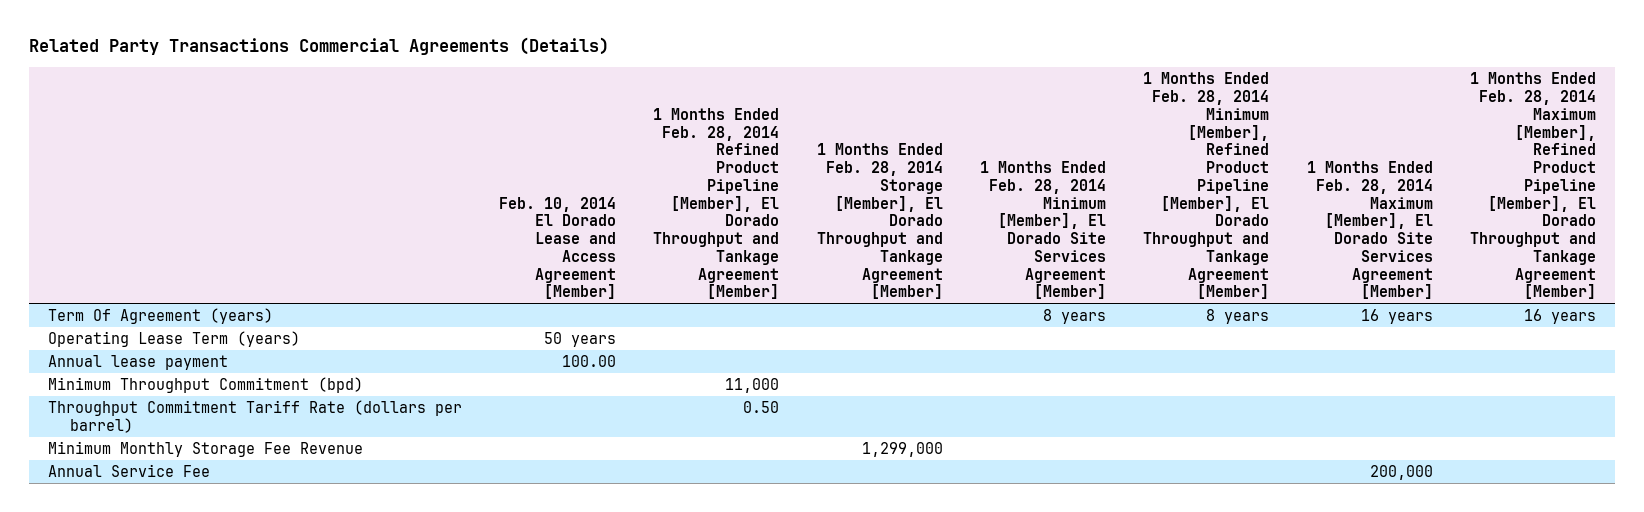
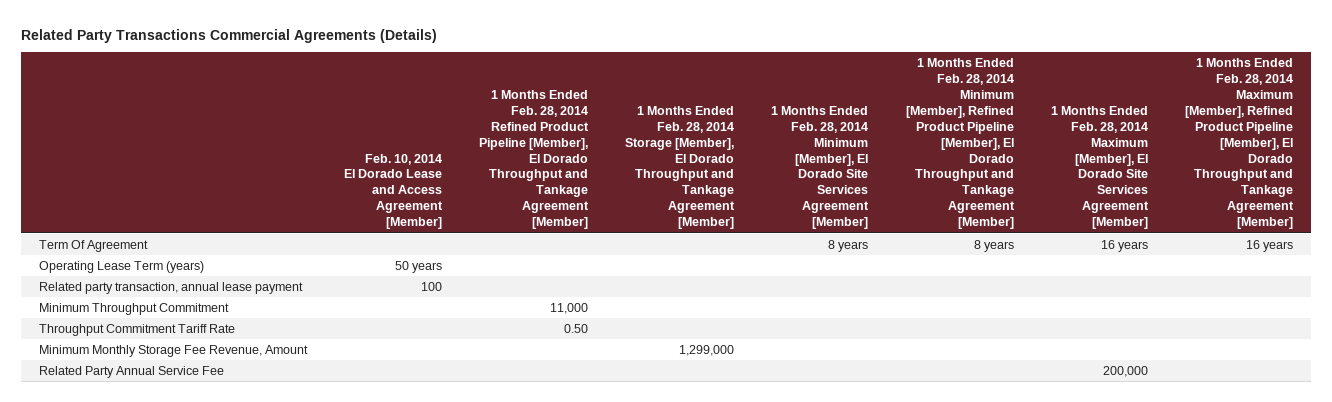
[47,308,273,325] Term Of Agreement (years) -> [39,239,149,252] Term Of Agreement
[47,355,228,371] Annual lease payment -> [39,281,304,294] Related party transaction, annual lease payment
[562,355,617,368] 100.00 -> [421,281,443,291] 100
[47,377,363,394] Minimum Throughput Commitment (bpd) -> [39,302,230,315] Minimum Throughput Commitment
[47,400,462,433] Throughput Commitment Tariff Rate (dollars per barrel) -> [39,323,236,336] Throughput Commitment Tariff Rate
[47,441,363,458] Minimum Monthly Storage Fee Revenue -> [39,344,309,357] Minimum Monthly Storage Fee Revenue, Amount
[47,464,210,478] Annual Service Fee -> [39,365,225,378] Related Party Annual Service Fee

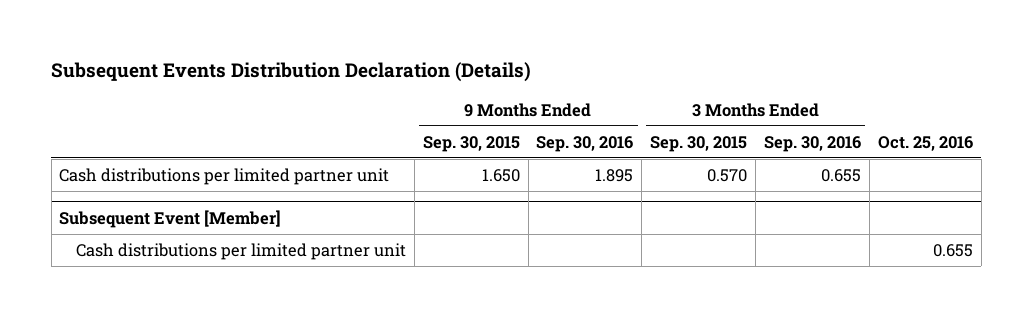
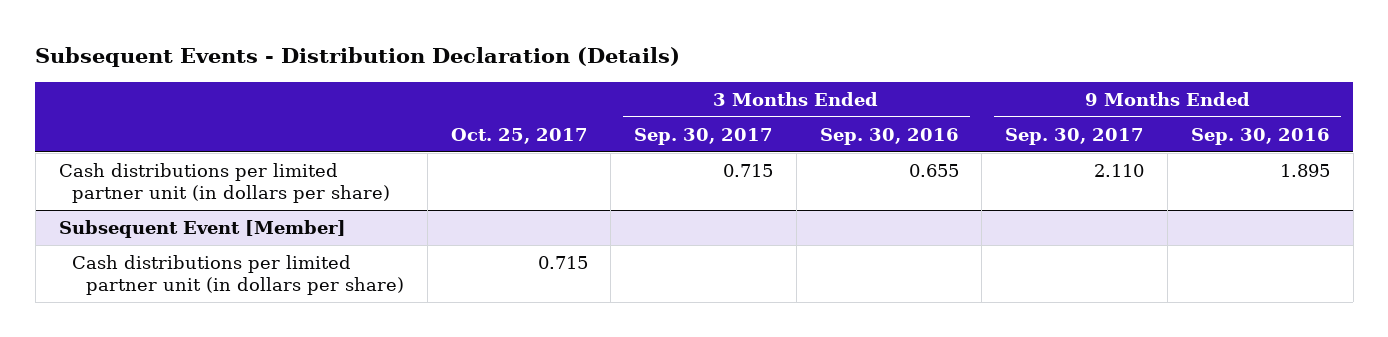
[51,61,532,82] Subsequent Events Distribution Declaration (Details) -> [35,47,681,68] Subsequent Events - Distribution Declaration (Details)
[422,135,520,152] Sep. 30, 2015 -> none
[650,135,748,152] Sep. 30, 2015 -> none
[877,135,973,151] Oct. 25, 2016 -> none
none -> [450,127,588,144] Oct. 25, 2017
none -> [634,127,774,145] Sep. 30, 2017
none -> [1005,127,1145,145] Sep. 30, 2017
[59,168,390,186] Cash distributions per limited partner unit -> [58,163,391,204] Cash distributions per limited partner unit (in dollars per share)
[75,243,406,261] Cash distributions per limited partner unit -> [72,255,405,296] Cash distributions per limited partner unit (in dollars per share)

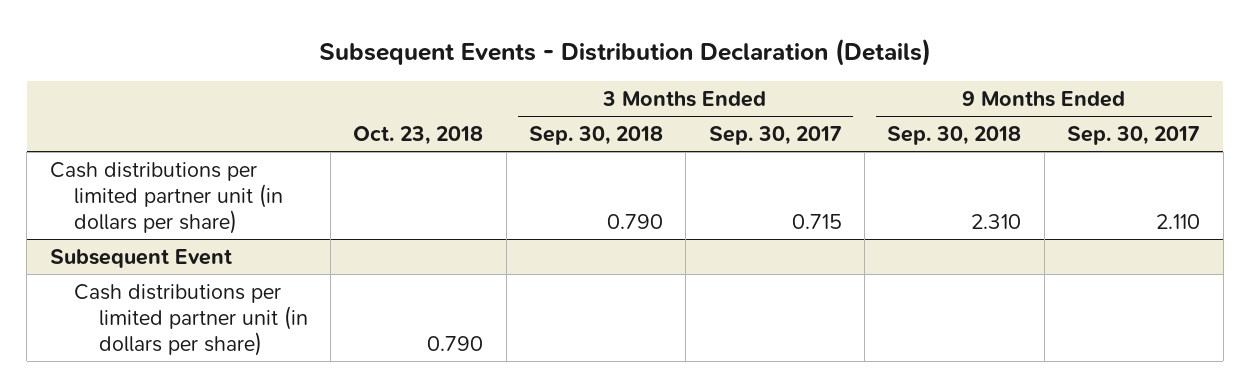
[450,127,588,144] Oct. 25, 2017 -> none
[819,127,959,145] Sep. 30, 2016 -> none
[1190,127,1330,145] Sep. 30, 2016 -> none
none -> [353,125,484,145] Oct. 23, 2018
none -> [529,125,664,145] Sep. 30, 2018
none -> [887,125,1022,145] Sep. 30, 2018
[58,220,346,239] Subsequent Event [Member] -> [49,248,232,268] Subsequent Event

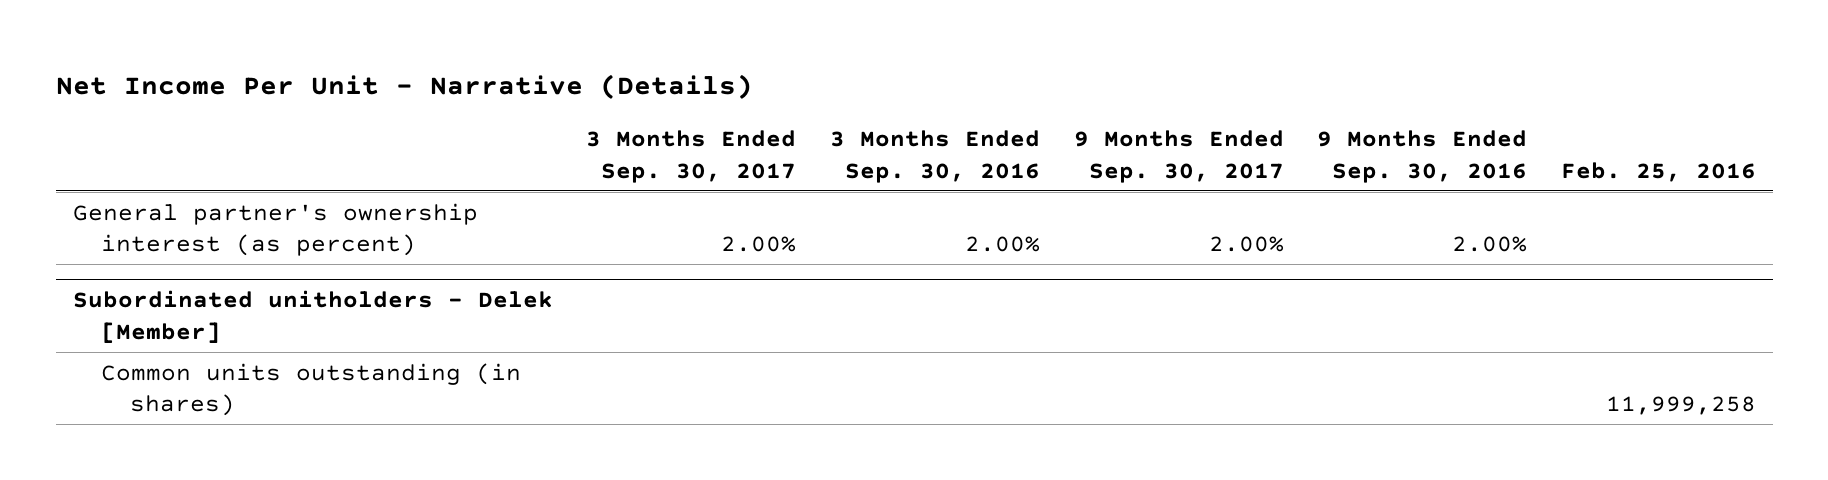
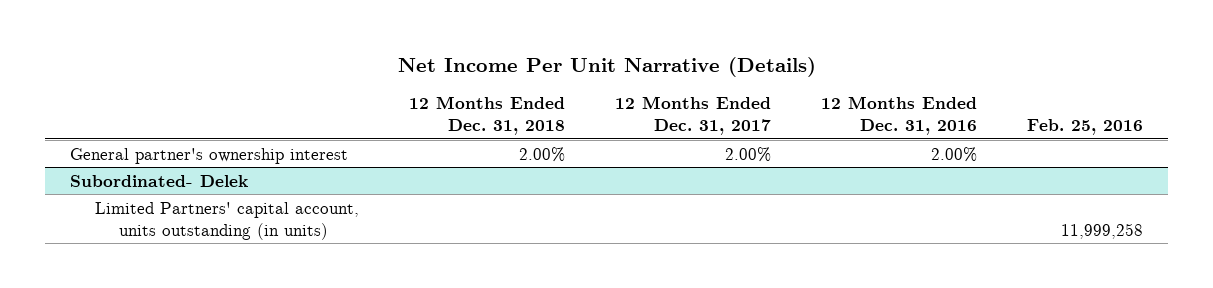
[55,73,753,99] Net Income Per Unit - Narrative (Details) -> [397,57,816,78] Net Income Per Unit Narrative (Details)
[586,129,797,183] 3 Months Ended Sep. 30, 2017 -> none
[829,129,1040,183] 3 Months Ended Sep. 30, 2016 -> none
[1073,129,1284,183] 9 Months Ended Sep. 30, 2017 -> none
[1317,129,1528,183] 9 Months Ended Sep. 30, 2016 -> none
none -> [408,95,565,135] 12 Months Ended Dec. 31, 2018
none -> [614,95,771,135] 12 Months Ended Dec. 31, 2017
none -> [820,95,977,135] 12 Months Ended Dec. 31, 2016
[72,290,553,344] Subordinated unitholders - Delek [Member] -> none
[101,362,522,417] Common units outstanding (in shares) -> none
[72,202,478,257] General partner's ownership interest (as percent) -> [70,147,349,164] General partner's ownership interest
none -> [70,174,249,187] Subordinated- Delek
none -> [94,201,359,240] Limited Partners' capital account, units outstanding (in units)

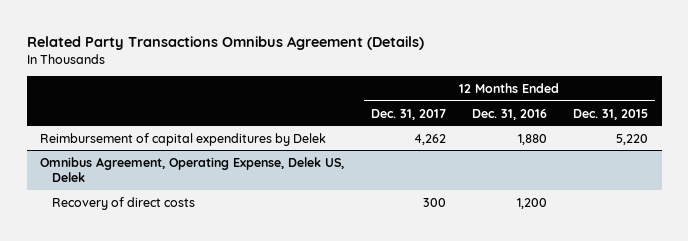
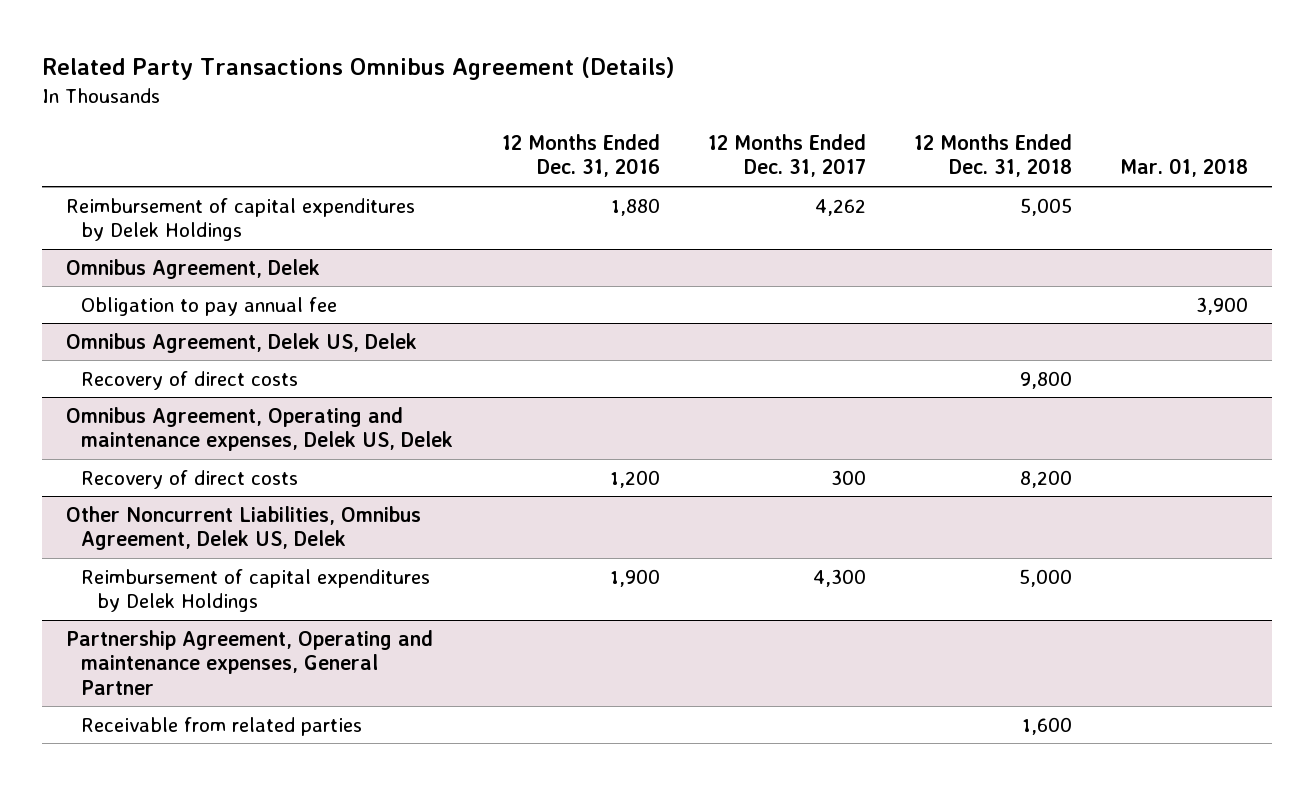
[573,108,649,120] Dec. 31, 2015 -> none
none -> [913,133,1072,178] 12 Months Ended Dec. 31, 2018
none -> [1120,158,1249,178] Mar. 01, 2018
[40,132,327,146] Reimbursement of capital expenditures by Delek -> [66,197,416,242] Reimbursement of capital expenditures by Delek Holdings
none -> [66,258,321,279] Omnibus Agreement, Delek
none -> [81,296,338,316] Obligation to pay annual fee
none -> [66,332,418,353] Omnibus Agreement, Delek US, Delek
none -> [81,370,299,390] Recovery of direct costs
[40,156,345,183] Omnibus Agreement, Operating Expense, Delek US, Delek -> [66,406,454,452] Omnibus Agreement, Operating and maintenance expenses, Delek US, Delek
none -> [66,505,422,551] Other Noncurrent Liabilities, Omnibus Agreement, Delek US, Delek
none -> [81,568,431,613] Reimbursement of capital expenditures by Delek Holdings
none -> [66,629,434,695] Partnership Agreement, Operating and maintenance expenses, General Partner
none -> [81,716,363,736] Receivable from related parties

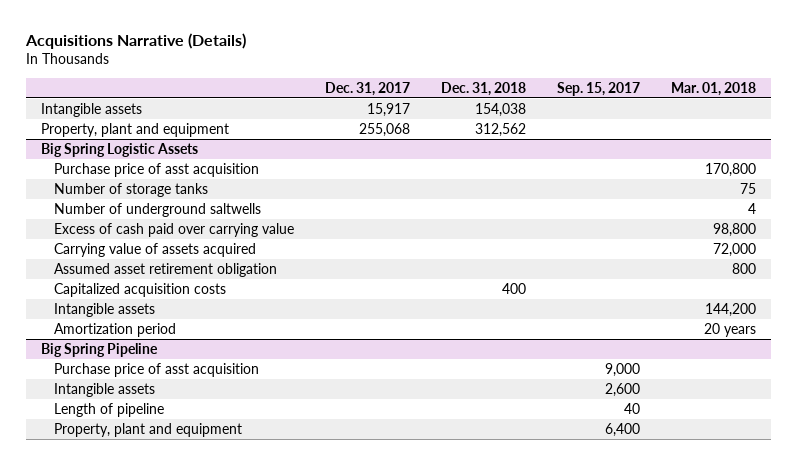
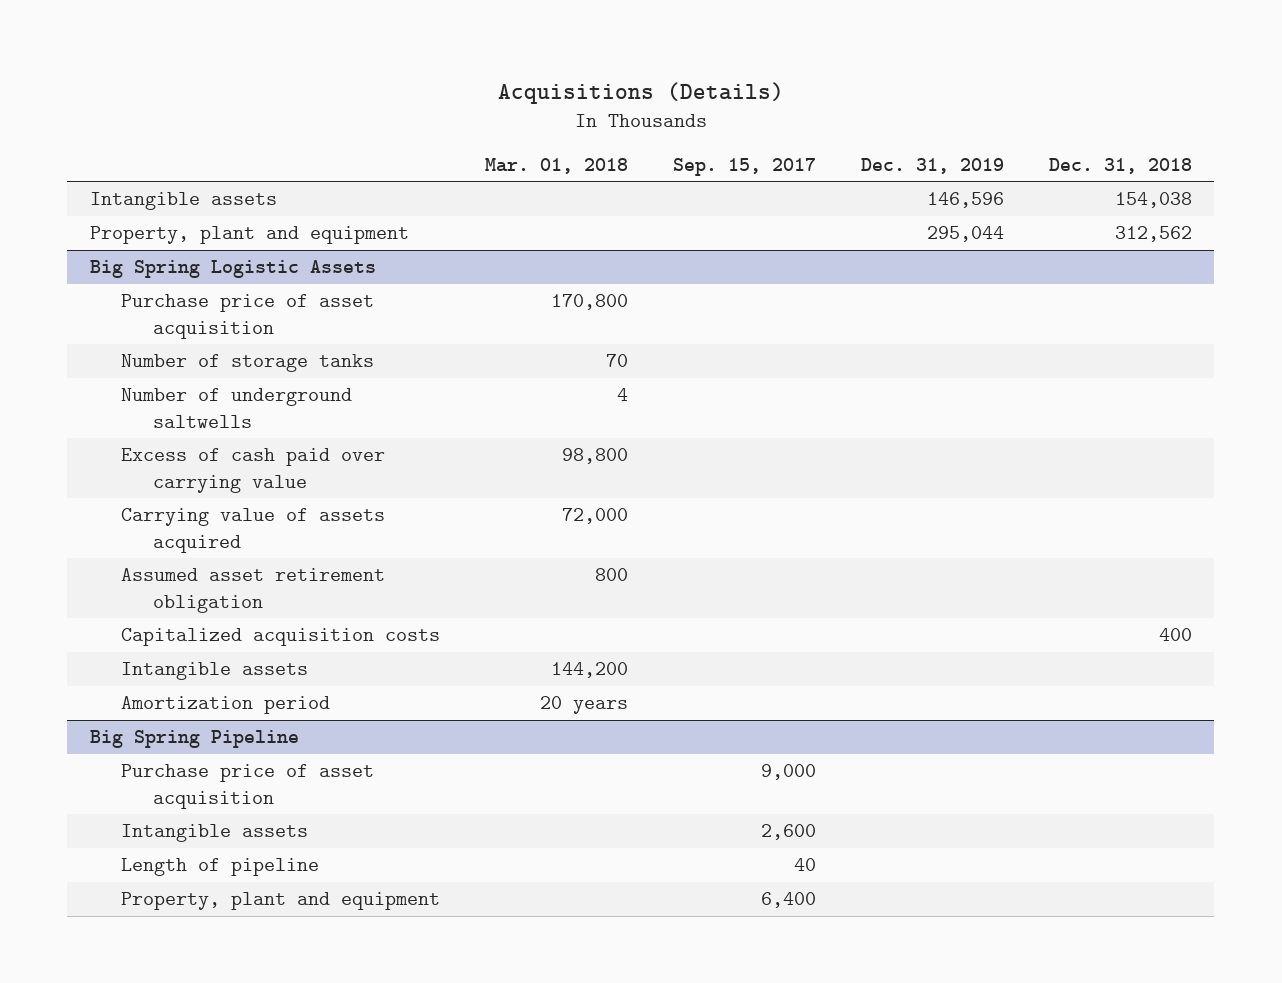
[24,33,246,50] Acquisitions Narrative (Details) -> [497,82,784,105] Acquisitions (Details)
[324,81,410,96] Dec. 31, 2017 -> none
none -> [860,157,1004,174] Dec. 31, 2019
[53,162,259,177] Purchase price of asst acquisition -> [121,294,375,339] Purchase price of asset acquisition
[739,182,756,194] 75 -> [606,354,629,368] 70
[53,362,259,377] Purchase price of asst acquisition -> [121,764,375,809] Purchase price of asset acquisition

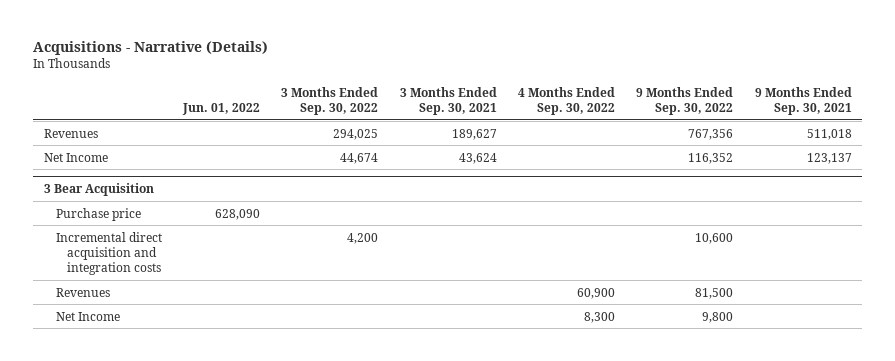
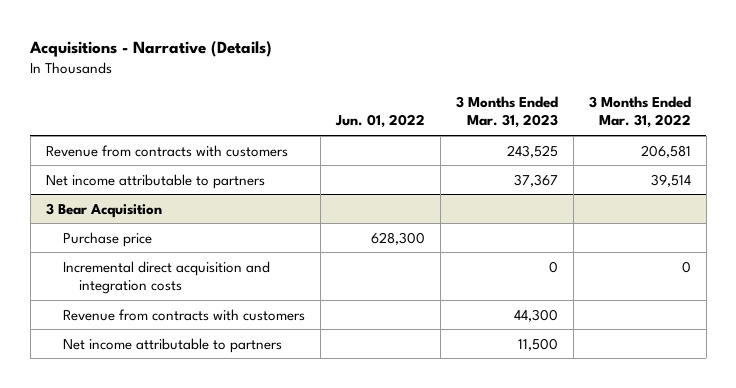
[281,86,379,115] 3 Months Ended Sep. 30, 2022 -> none
[399,86,497,115] 3 Months Ended Sep. 30, 2021 -> none
[517,86,615,115] 4 Months Ended Sep. 30, 2022 -> none
[636,86,734,115] 9 Months Ended Sep. 30, 2022 -> none
[754,86,852,115] 9 Months Ended Sep. 30, 2021 -> none
none -> [455,96,558,129] 3 Months Ended Mar. 31, 2023
none -> [588,96,691,129] 3 Months Ended Mar. 31, 2022
[43,128,98,138] Revenues -> [45,144,288,157] Revenue from contracts with customers
[43,152,108,162] Net Income -> [45,173,265,189] Net income attributable to partners
[214,208,260,220] 628,090 -> [370,231,425,245] 628,300
[55,287,110,297] Revenues -> [62,308,305,321] Revenue from contracts with customers
[55,311,120,321] Net Income -> [62,337,282,353] Net income attributable to partners

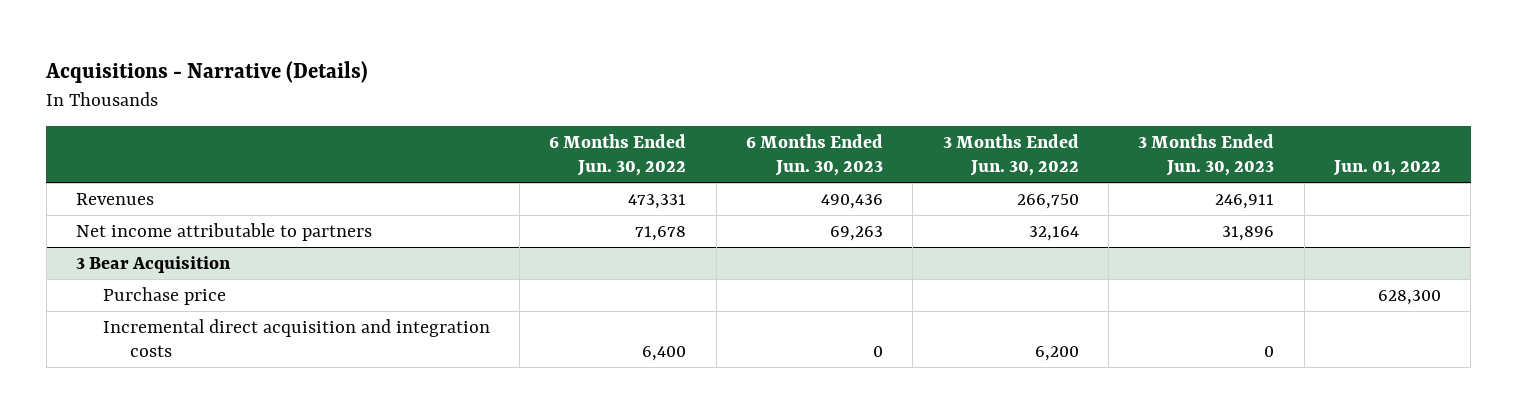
[455,96,558,129] 3 Months Ended Mar. 31, 2023 -> none
[588,96,691,129] 3 Months Ended Mar. 31, 2022 -> none
none -> [549,134,687,177] 6 Months Ended Jun. 30, 2022
none -> [746,134,884,177] 6 Months Ended Jun. 30, 2023
none -> [942,134,1079,177] 3 Months Ended Jun. 30, 2022
none -> [1138,134,1275,177] 3 Months Ended Jun. 30, 2023
[45,144,288,157] Revenue from contracts with customers -> [75,192,154,205] Revenues
[62,308,305,321] Revenue from contracts with customers -> none
[62,337,282,353] Net income attributable to partners -> none

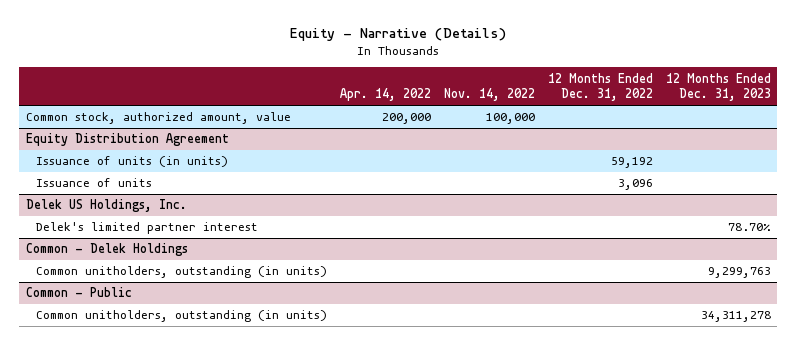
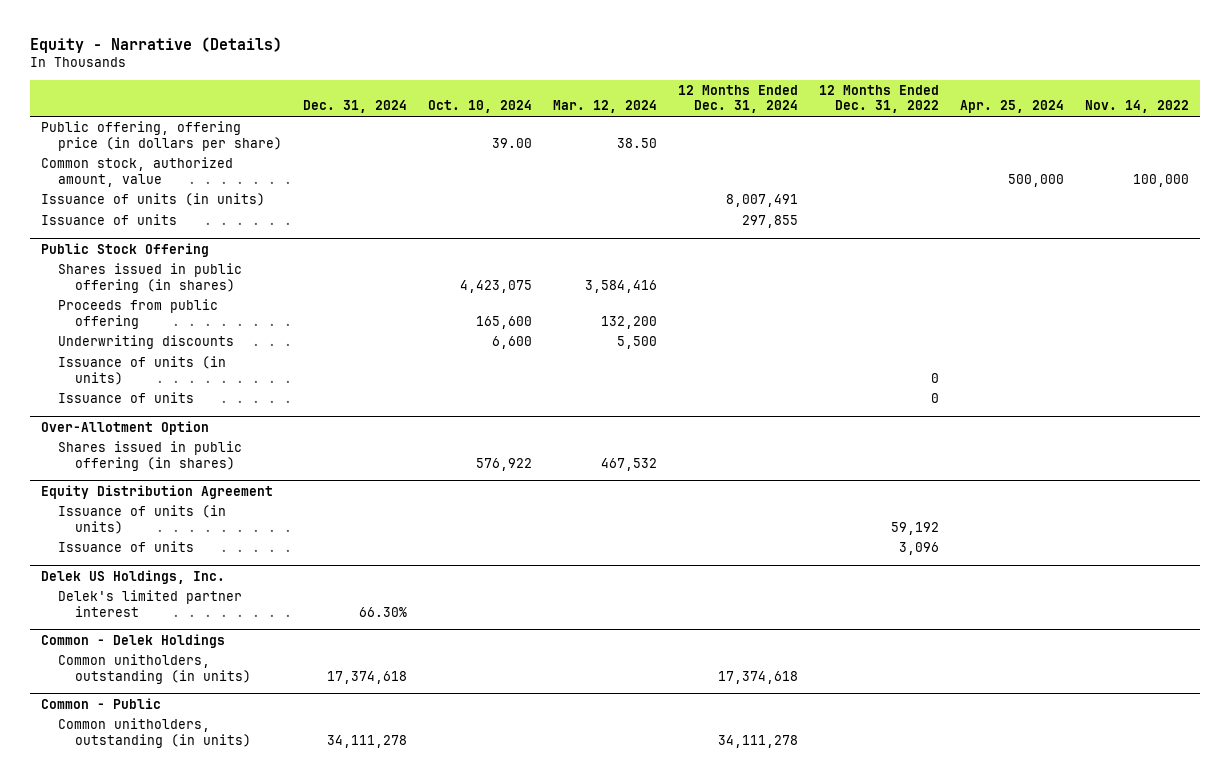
[340,88,432,102] Apr. 14, 2022 -> none
[665,72,771,102] 12 Months Ended Dec. 31, 2023 -> none
none -> [302,100,407,114] Dec. 31, 2024
none -> [427,100,532,114] Oct. 10, 2024
none -> [552,100,657,114] Mar. 12, 2024
none -> [678,84,799,114] 12 Months Ended Dec. 31, 2024
none -> [960,100,1065,114] Apr. 25, 2024
none -> [40,120,282,151] Public offering, offering price (in dollars per share)
none -> [40,192,265,206] Issuance of units (in units)
none -> [40,213,177,225] Issuance of units
none -> [40,242,209,257] Public Stock Offering
none -> [57,262,242,293] Shares issued in public offering (in shares)
none -> [57,298,218,329] Proceeds from public offering
none -> [57,334,234,349] Underwriting discounts
none -> [57,355,226,385] Issuance of units (in units)
none -> [57,391,194,403] Issuance of units
none -> [40,420,209,435] Over-Allotment Option
none -> [57,440,242,471] Shares issued in public offering (in shares)

